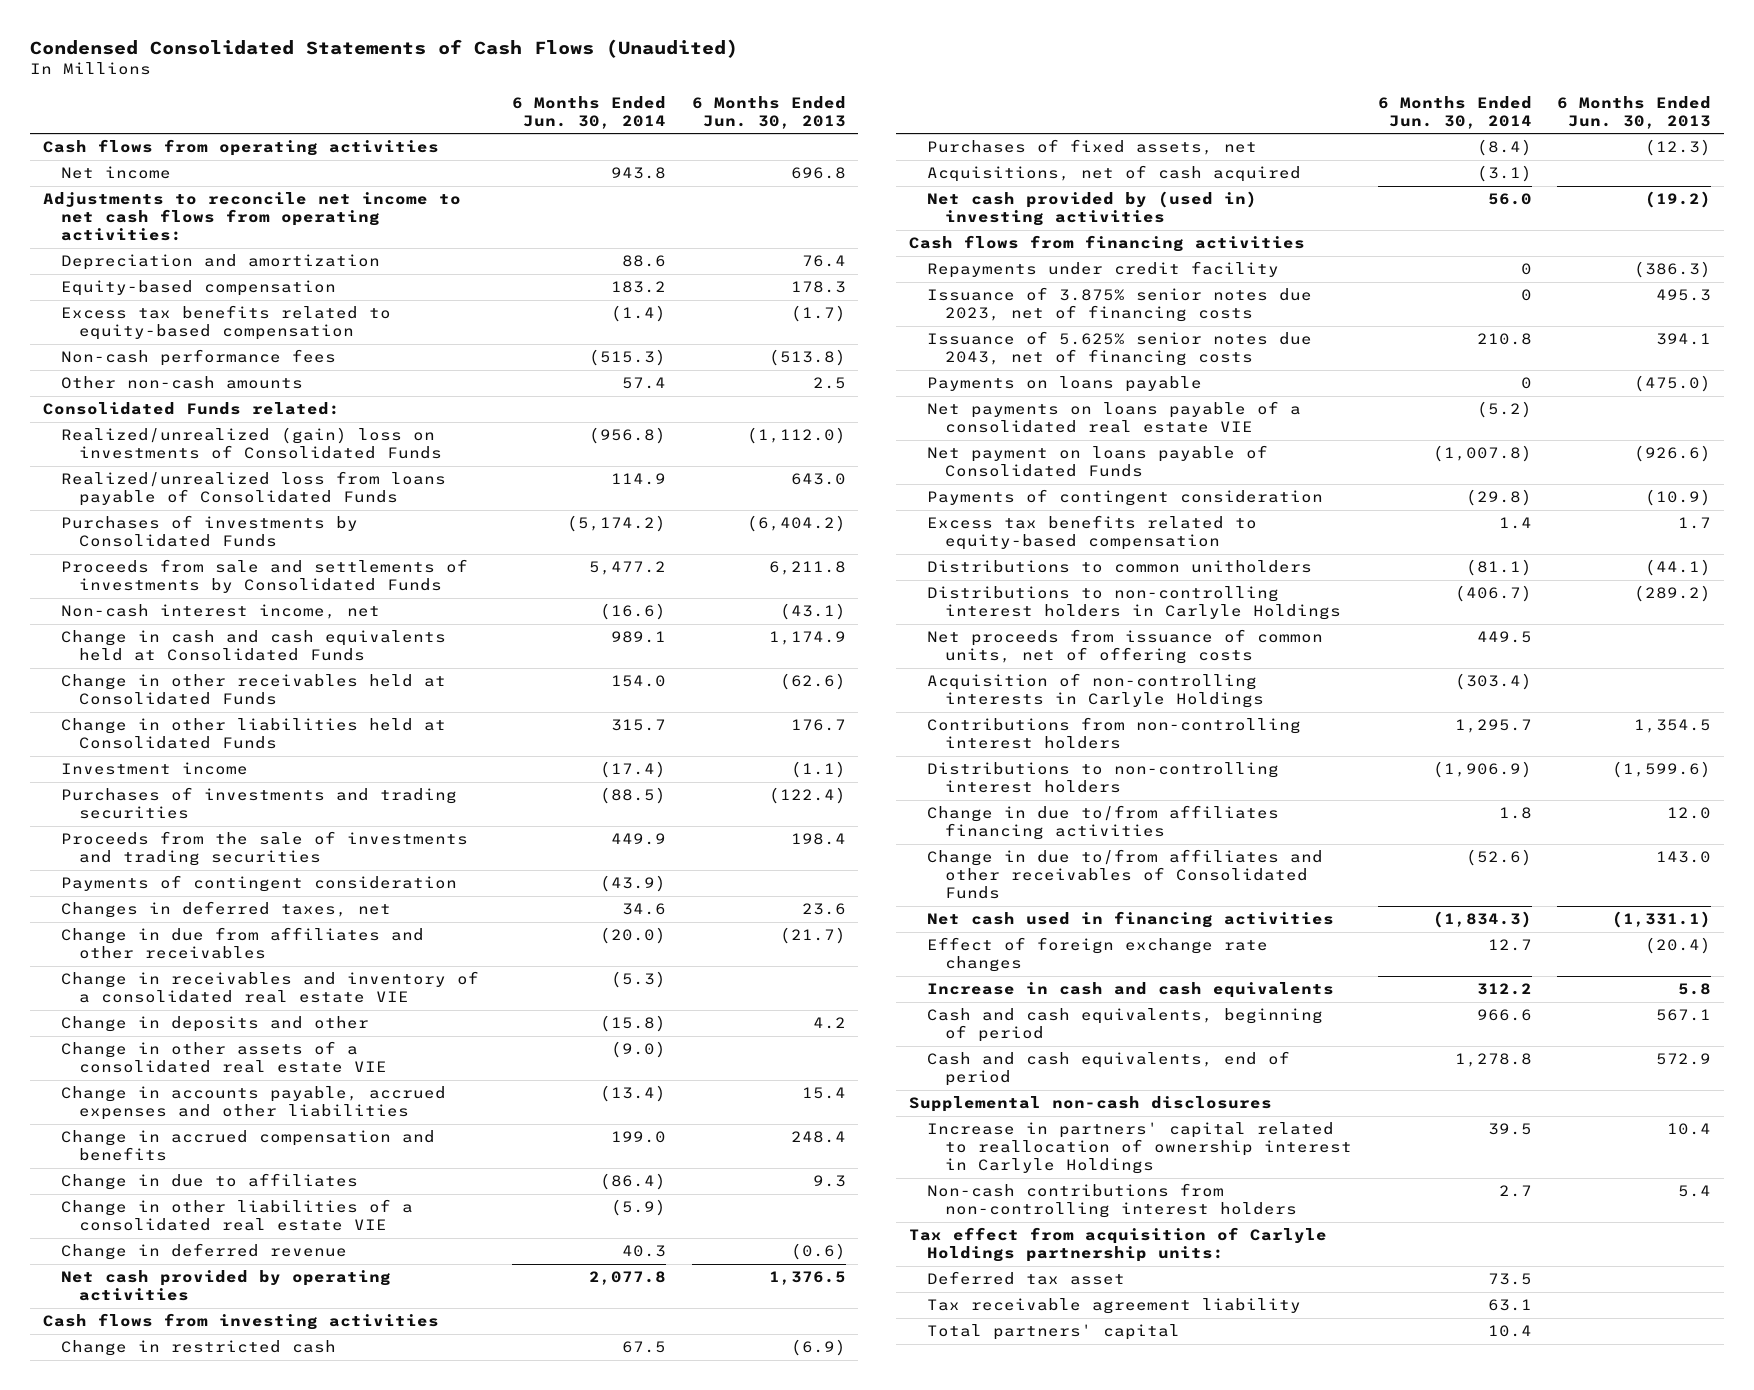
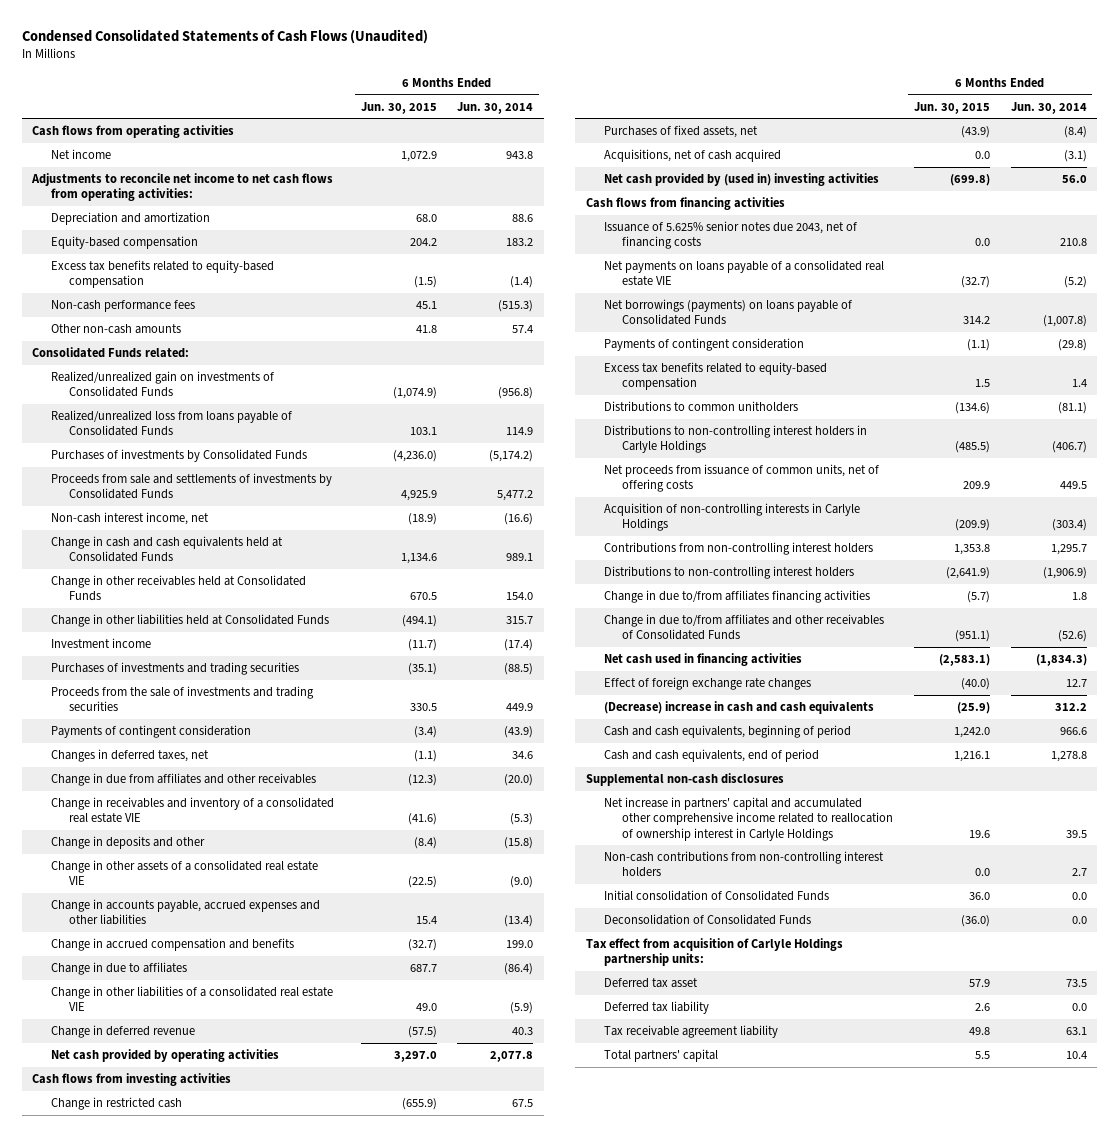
[691,95,846,129] 6 Months Ended Jun. 30, 2013 -> none
none -> [360,101,437,114] Jun. 30, 2015
[61,427,443,460] Realized/unrealized (gain) loss on investments of Consolidated Funds -> [50,370,274,398] Realized/unrealized gain on investments of Consolidated Funds
[927,261,1280,279] Repayments under credit facility -> none
[927,287,1313,323] Issuance of 3.875% senior notes due 2023, net of financing costs -> none
[927,376,1203,393] Payments on loans payable -> none
[927,445,1269,478] Net payment on loans payable of Consolidated Funds -> [603,298,852,326] Net borrowings (payments) on loans payable of Consolidated Funds
[927,982,1335,999] Increase in cash and cash equivalents -> [603,700,874,714] (Decrease) increase in cash and cash equivalents
[927,1122,1353,1175] Increase in partners' capital related to reallocation of ownership interest in Carlyle Holdings -> [603,796,893,841] Net increase in partners' capital and accumulated other comprehensive income related to reallocation of ownership interest in Carlyle Holdings
none -> [603,889,829,901] Initial consolidation of Consolidated Funds
none -> [603,913,811,925] Deconsolidation of Consolidated Funds
none -> [603,1000,709,1014] Deferred tax liability

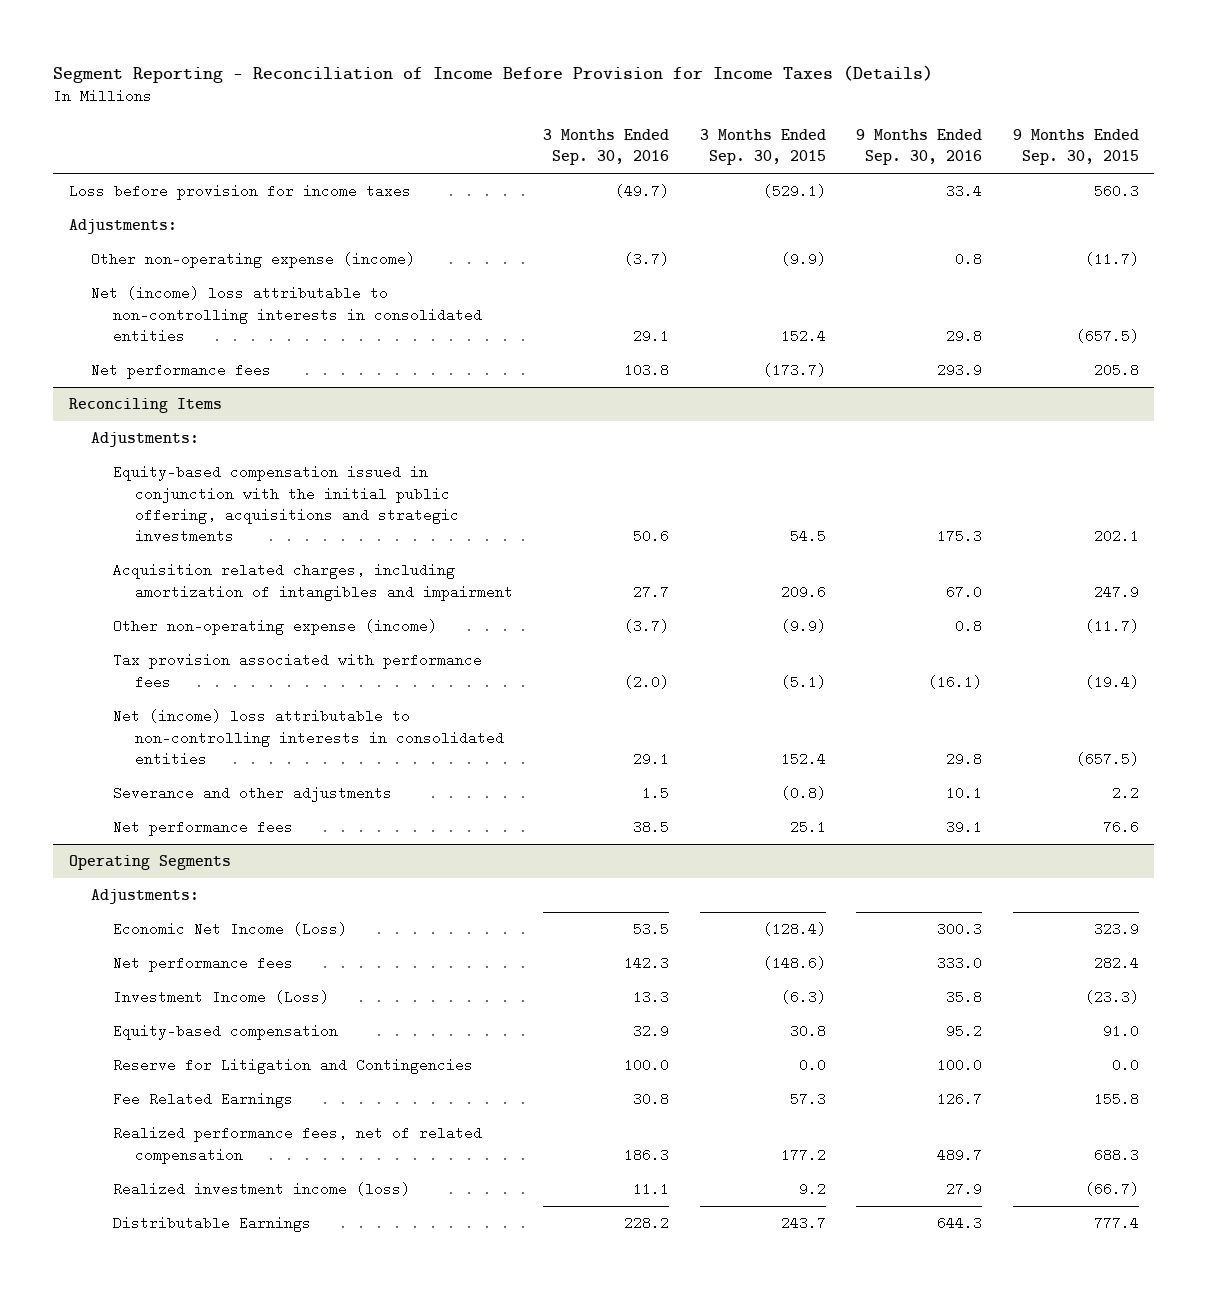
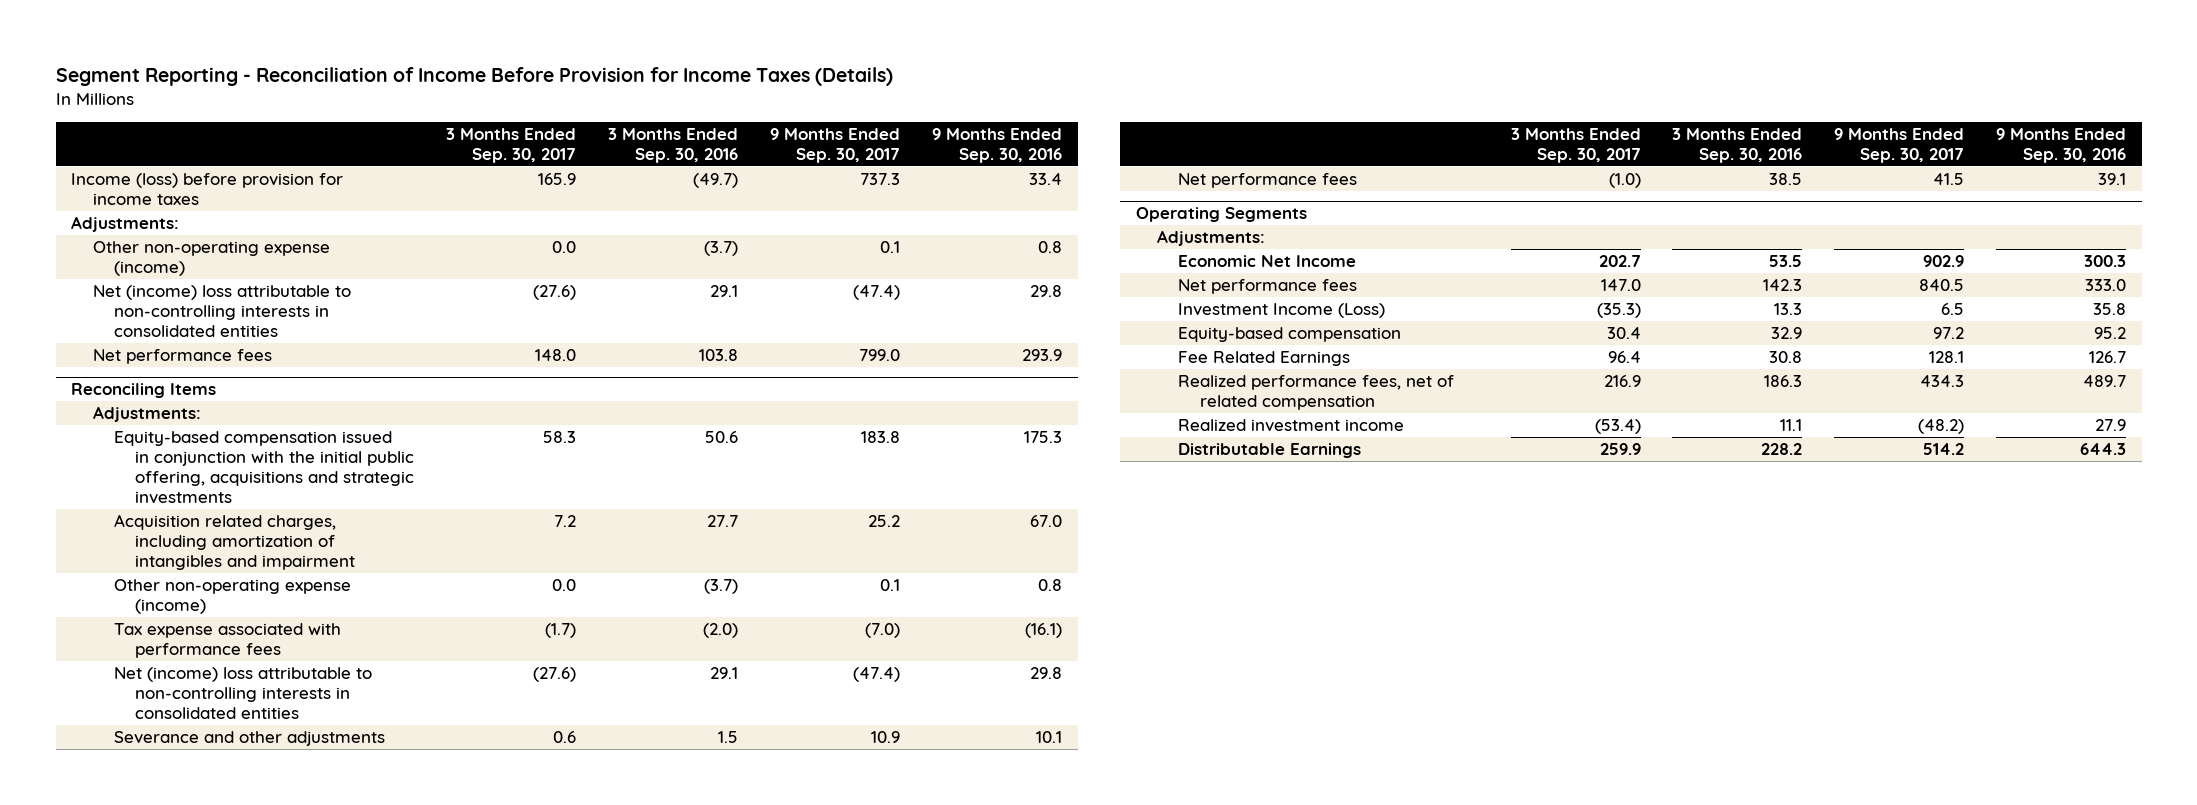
[699,128,826,166] 3 Months Ended Sep. 30, 2015 -> none
[1013,128,1140,166] 9 Months Ended Sep. 30, 2015 -> none
none -> [446,127,577,163] 3 Months Ended Sep. 30, 2017
none -> [769,127,900,163] 9 Months Ended Sep. 30, 2017
[68,184,411,201] Loss before provision for income taxes -> [71,173,344,206] Income (loss) before provision for income taxes
[112,653,482,689] Tax provision associated with performance fees -> [114,623,342,659] Tax expense associated with performance fees
[112,922,347,937] Economic Net Income (Loss) -> [1178,255,1357,268] Economic Net Income
[112,1058,473,1075] Reserve for Litigation and Contingencies -> none
[112,1182,410,1197] Realized investment income (loss) -> [1178,419,1405,433] Realized investment income

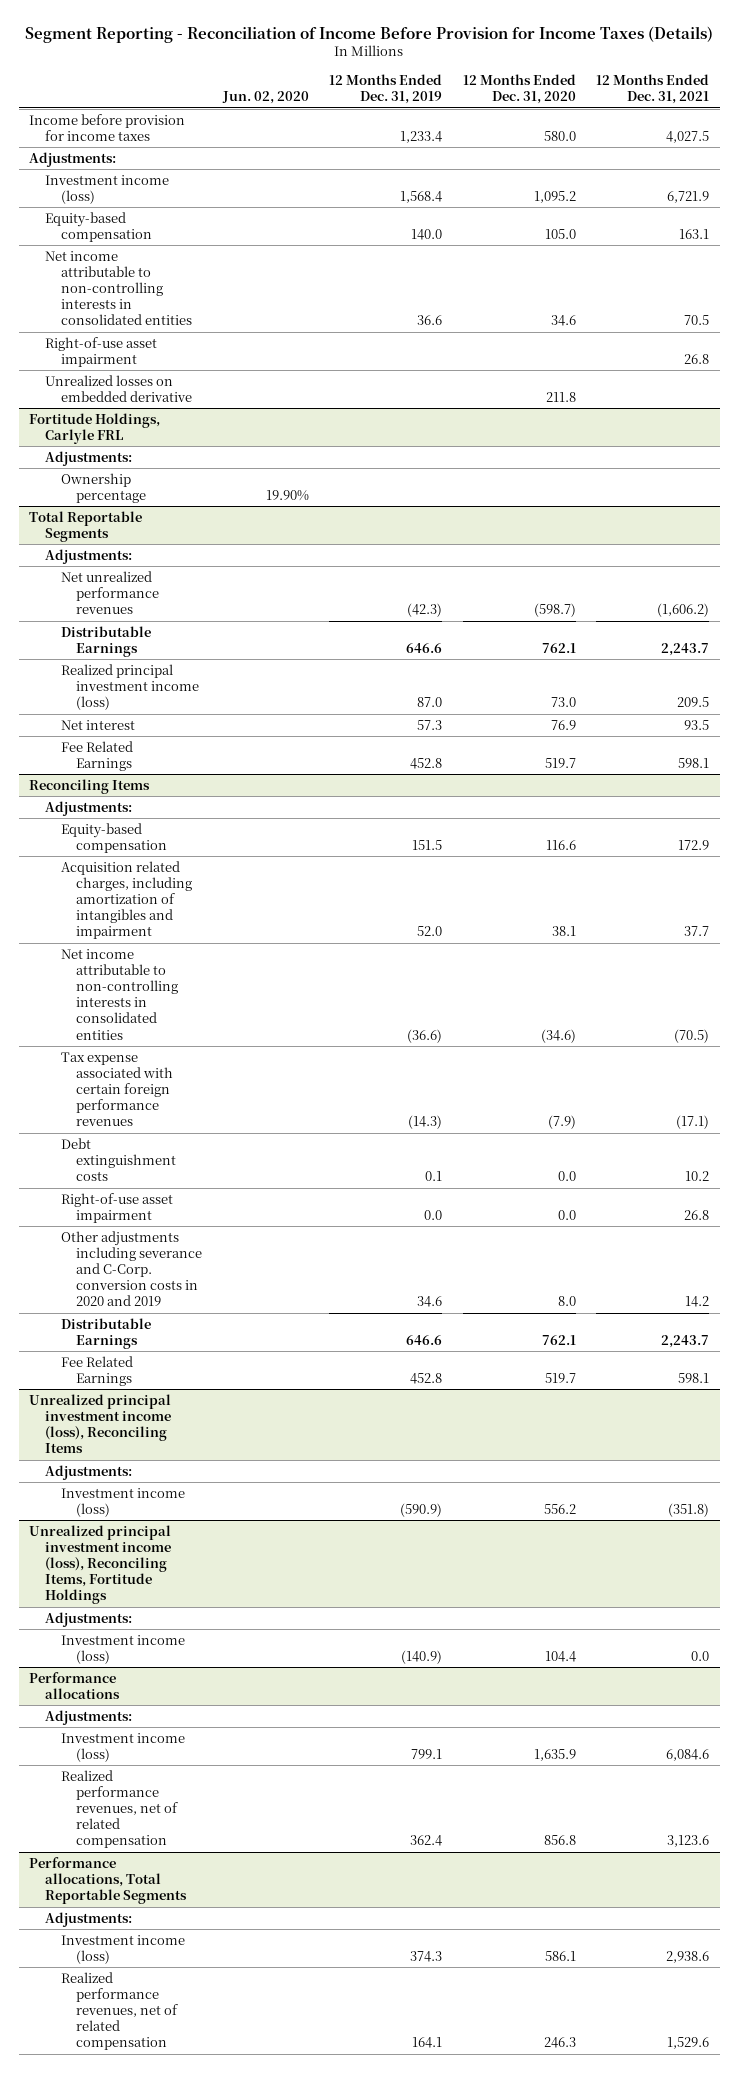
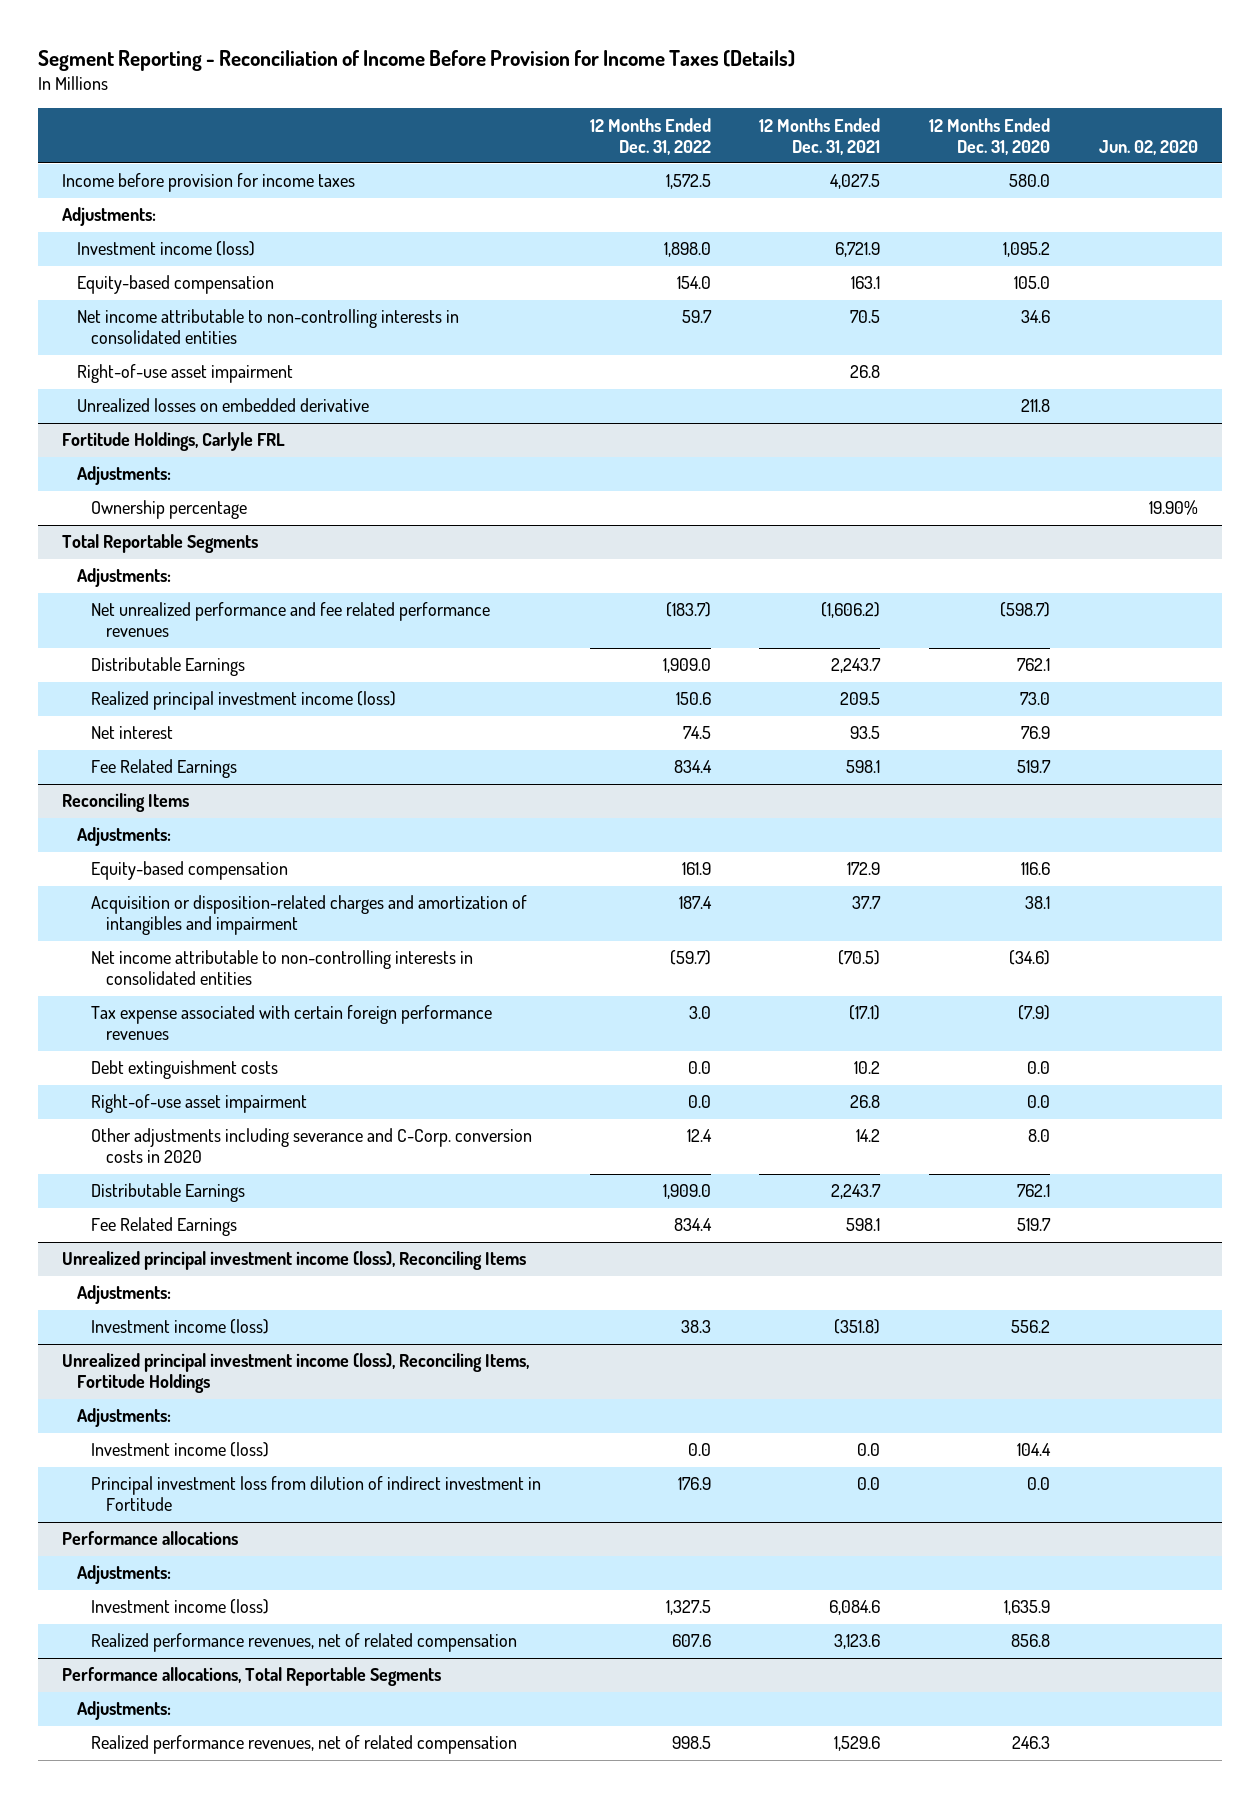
[329,74,443,105] 12 Months Ended Dec. 31, 2019 -> none
none -> [589,117,711,155] 12 Months Ended Dec. 31, 2022
[60,570,160,615] Net unrealized performance revenues -> [91,602,491,638] Net unrealized performance and fee related performance revenues
[60,860,193,940] Acquisition related charges, including amortization of intangibles and impairment -> [91,895,528,936] Acquisition or disposition-related charges and amortization of intangibles and impairment
[60,1230,203,1307] Other adjustments including severance and C-Corp. conversion costs in 2020 and 2019 -> [91,1128,533,1164] Other adjustments including severance and C-Corp. conversion costs in 2020
none -> [91,1476,542,1512] Principal investment loss from dilution of indirect investment in Fortitude
[60,1934,185,1964] Investment income (loss) -> none

